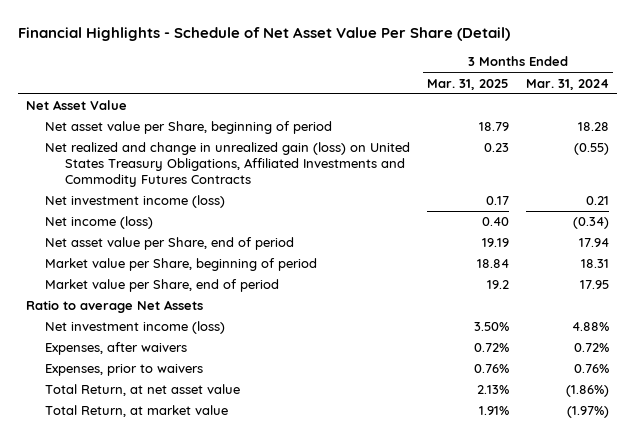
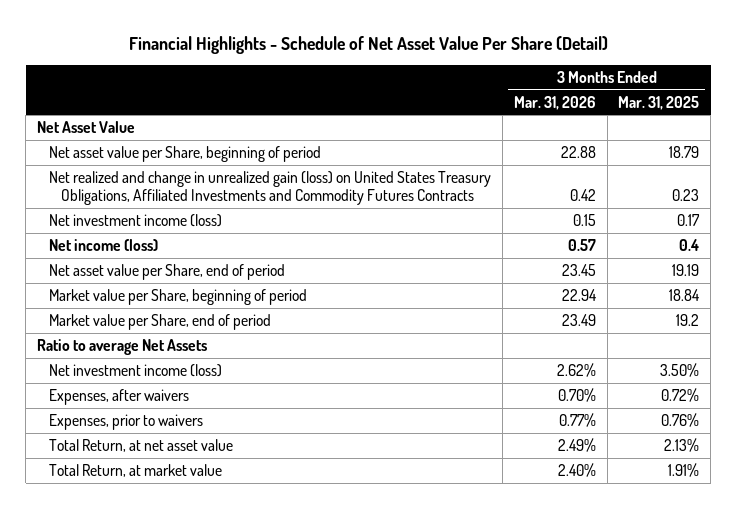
[525,78,609,90] Mar. 31, 2024 -> none
none -> [513,95,596,110] Mar. 31, 2026
[482,217,510,227] 0.40 -> [679,238,700,251] 0.4

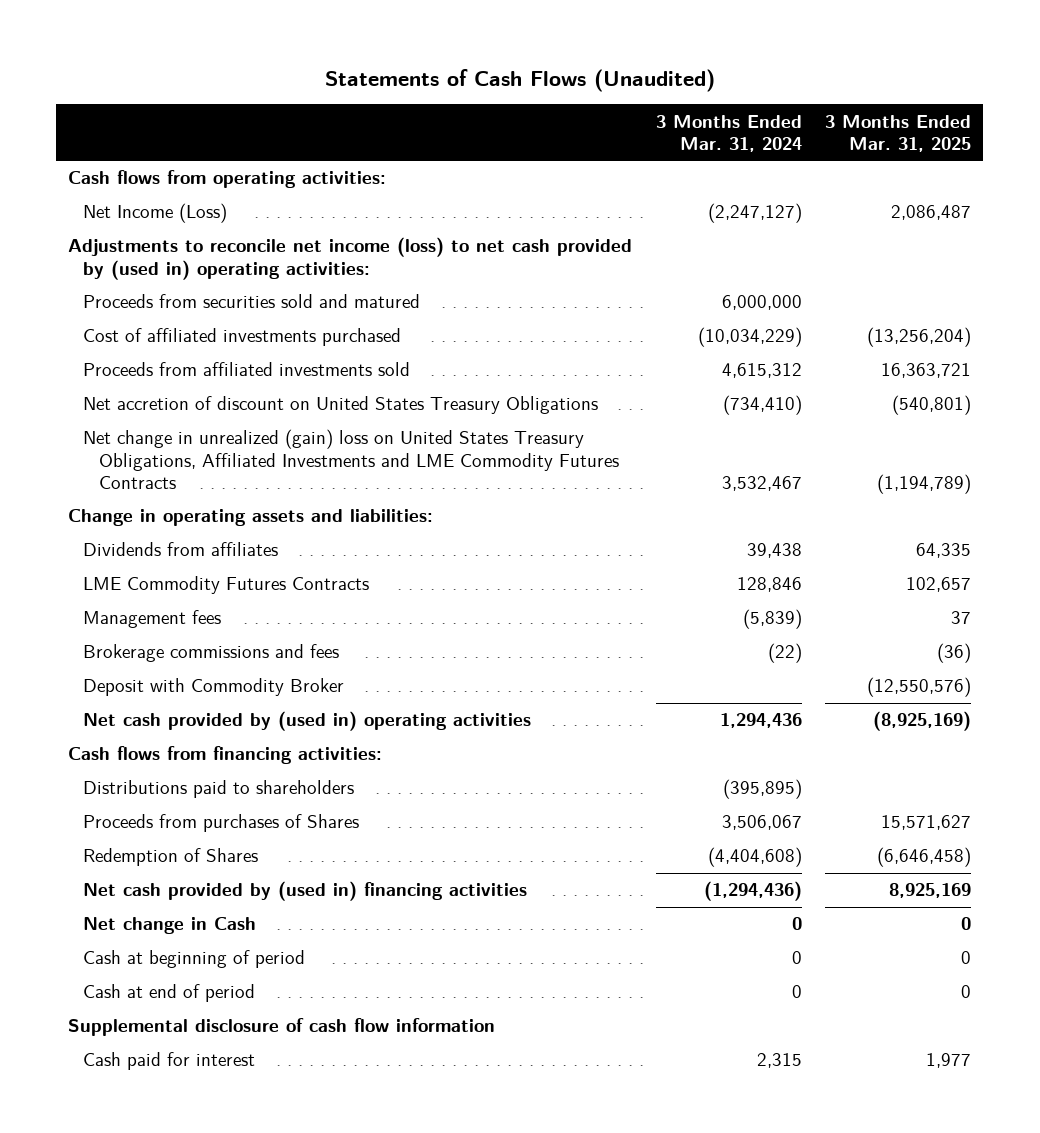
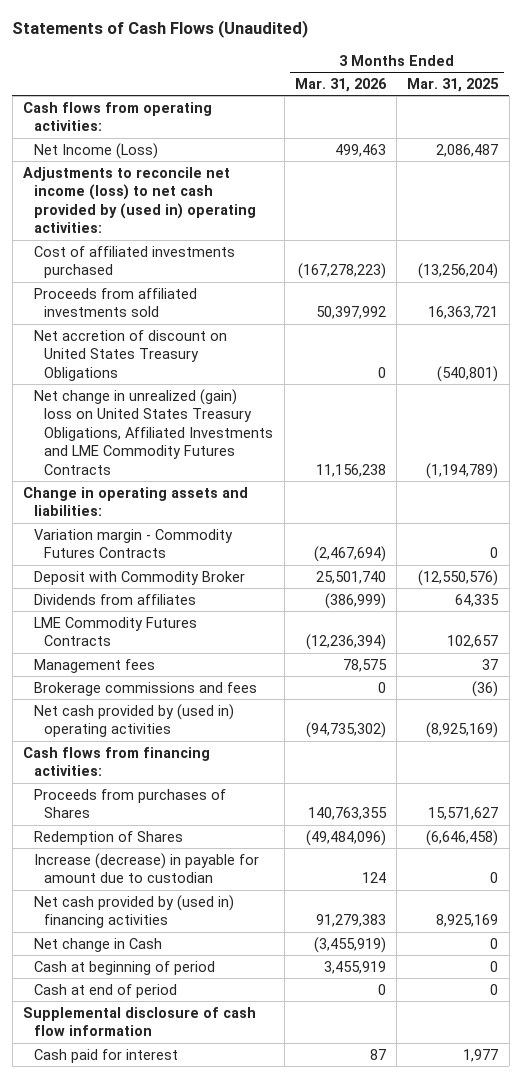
[655,114,802,153] 3 Months Ended Mar. 31, 2024 -> none
none -> [294,77,387,92] Mar. 31, 2026
[83,294,421,309] Proceeds from securities sold and matured -> none
none -> [33,528,233,559] Variation margin - Commodity Futures Contracts
[83,678,345,697] Deposit with Commodity Broker -> [33,570,245,585] Deposit with Commodity Broker
[83,780,355,799] Distributions paid to shareholders -> none
none -> [33,852,259,884] Increase (decrease) in payable for amount due to custodian

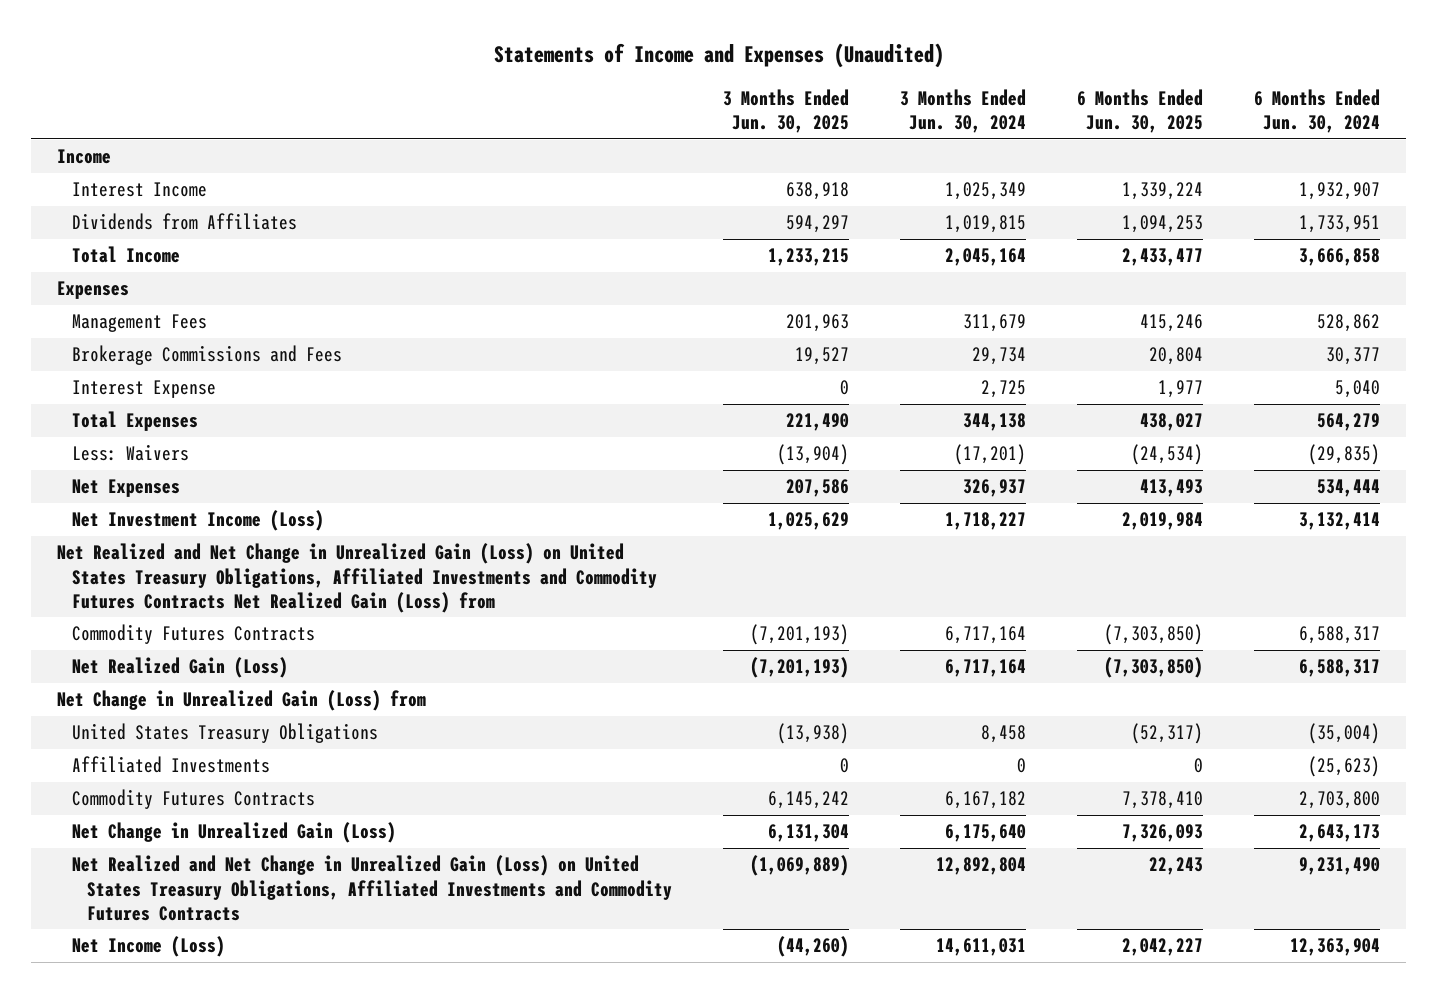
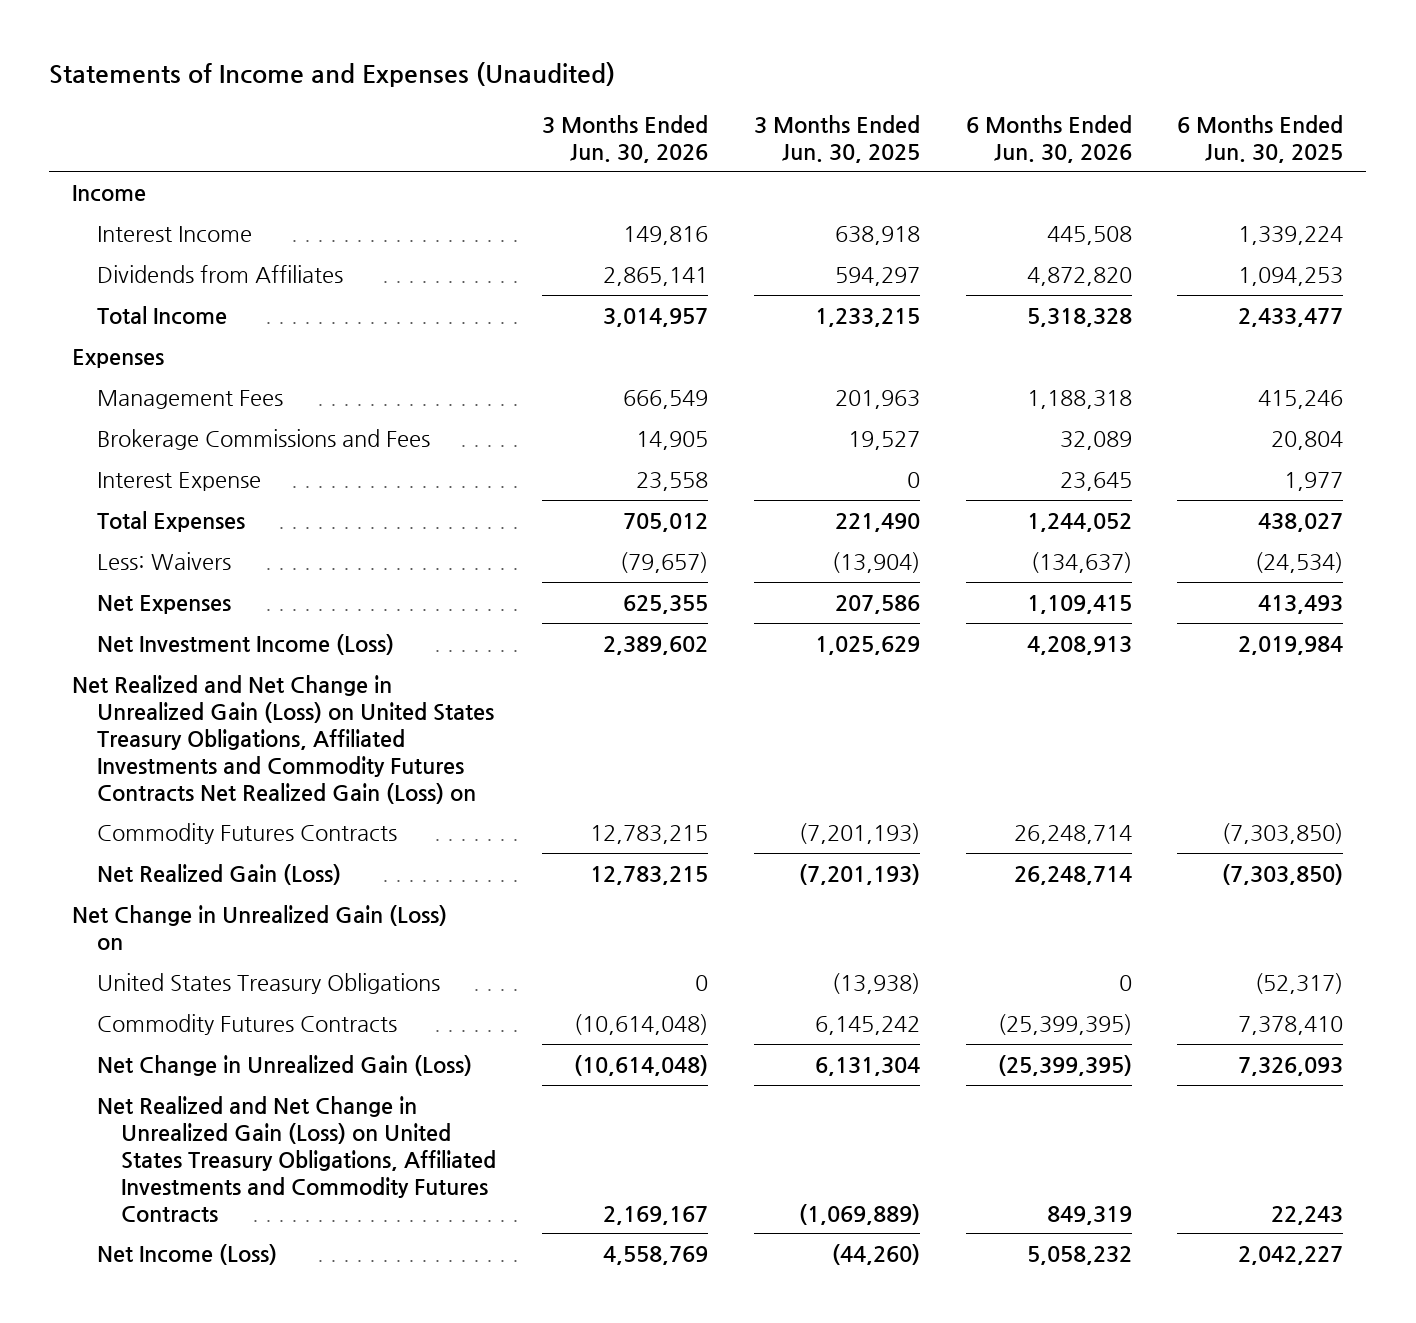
[900,89,1027,134] 3 Months Ended Jun. 30, 2024 -> none
[1254,89,1381,134] 6 Months Ended Jun. 30, 2024 -> none
none -> [541,114,708,163] 3 Months Ended Jun. 30, 2026
none -> [965,114,1132,163] 6 Months Ended Jun. 30, 2026
[56,543,657,613] Net Realized and Net Change in Unrealized Gain (Loss) on United States Treasury Obligations, Affiliated Investments and Commodity Futures Contracts Net Realized Gain (Loss) from -> [72,674,494,804] Net Realized and Net Change in Unrealized Gain (Loss) on United States Treasury Obligations, Affiliated Investments and Commodity Futures Contracts Net Realized Gain (Loss) on
[56,690,426,712] Net Change in Unrealized Gain (Loss) from -> [72,904,448,950] Net Change in Unrealized Gain (Loss) on
[71,756,270,774] Affiliated Investments -> none

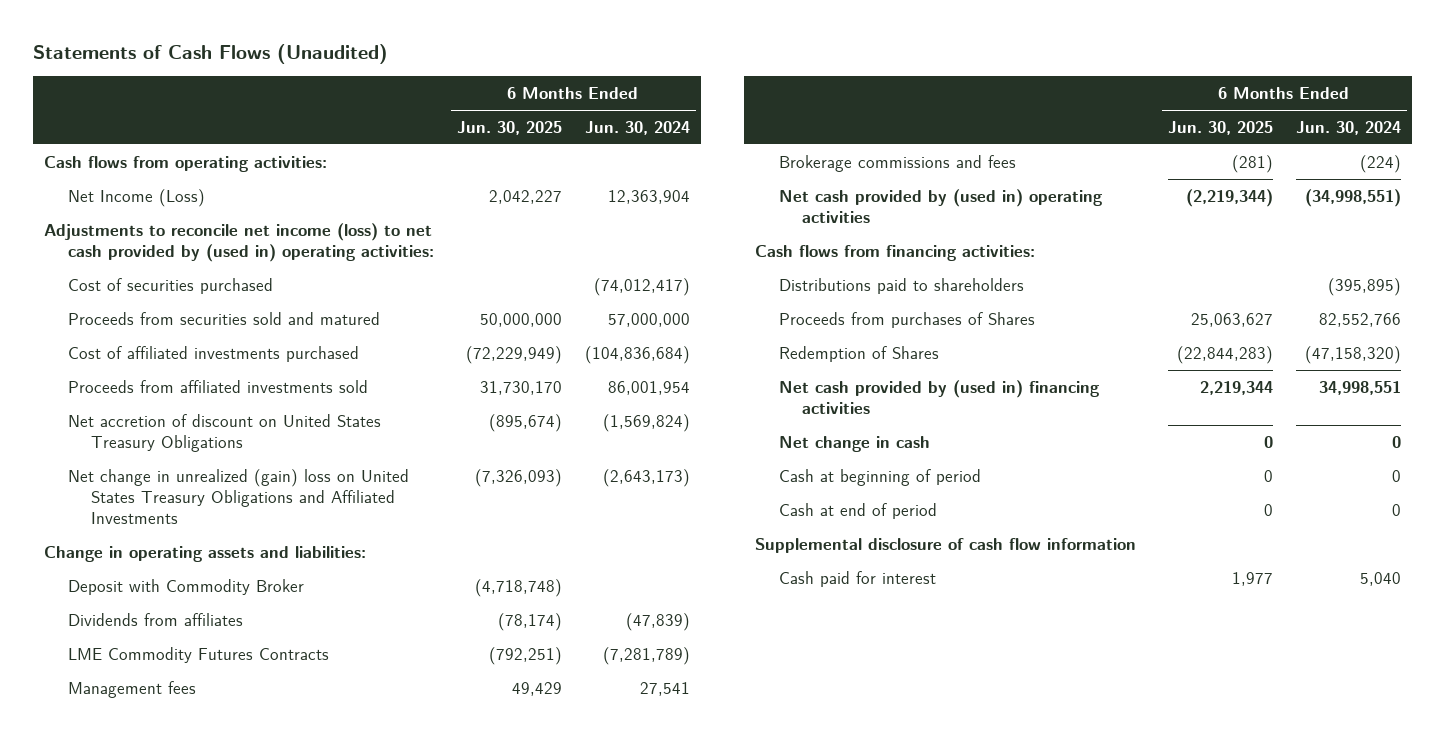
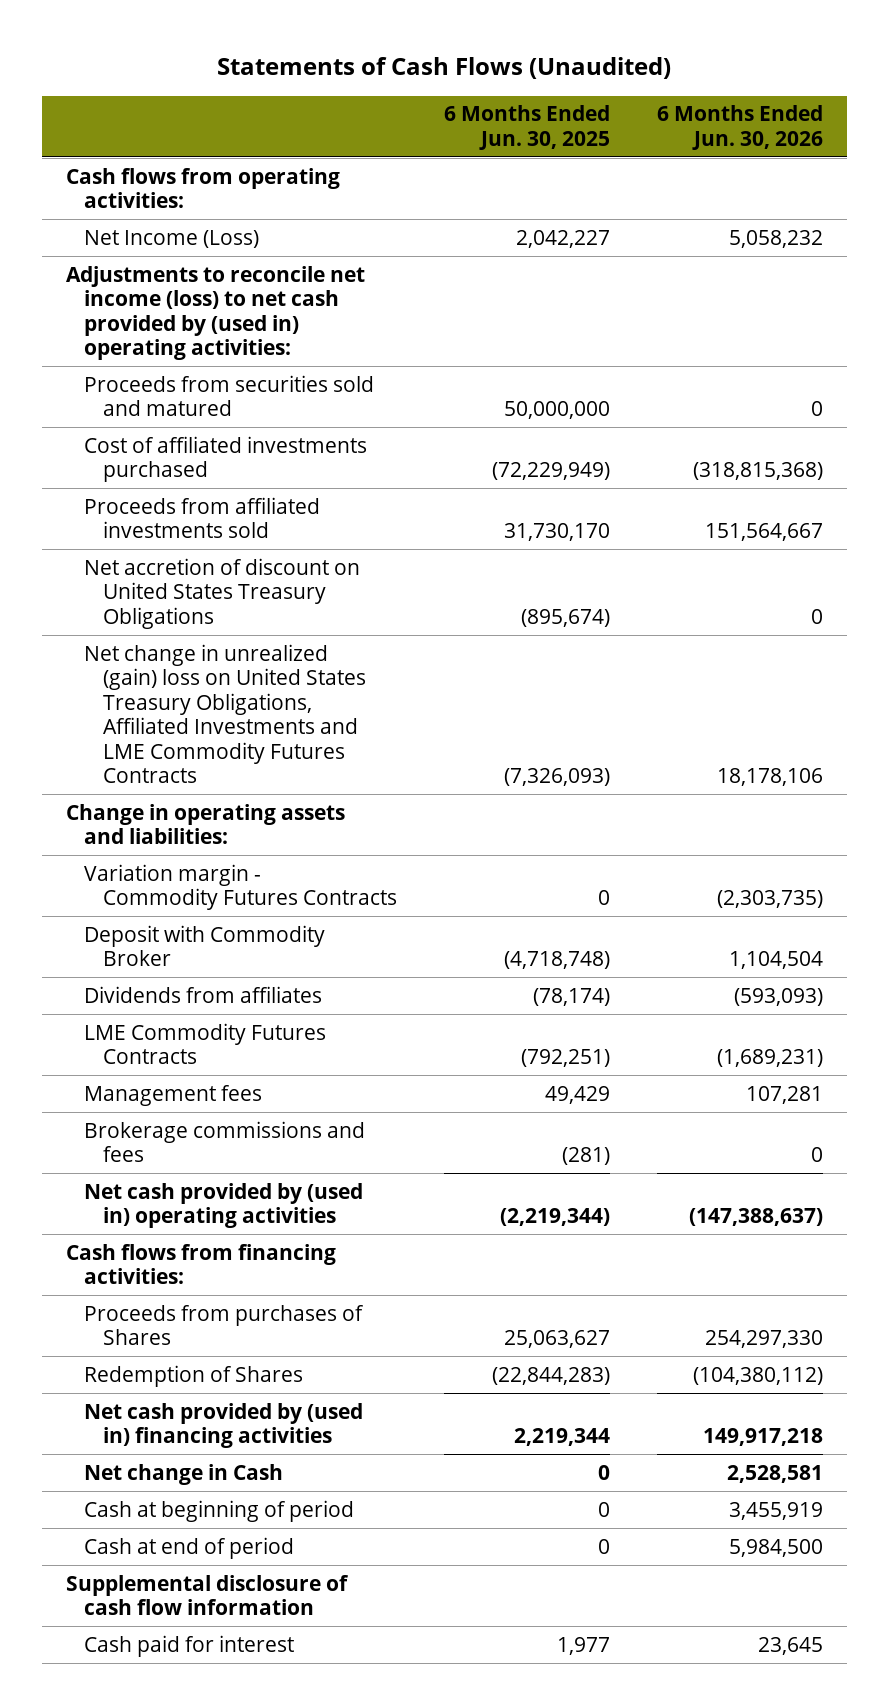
[584,120,690,135] Jun. 30, 2024 -> none
none -> [657,105,824,150] 6 Months Ended Jun. 30, 2026
[67,277,273,294] Cost of securities purchased -> none
[67,468,409,525] Net change in unrealized (gain) loss on United States Treasury Obligations and Affiliated Investments -> [84,643,366,784] Net change in unrealized (gain) loss on United States Treasury Obligations, Affiliated Investments and LME Commodity Futures Contracts
none -> [84,863,397,911] Variation margin - Commodity Futures Contracts
[778,277,1024,294] Distributions paid to shareholders -> none
[778,435,930,452] Net change in cash -> [84,1463,284,1485] Net change in Cash

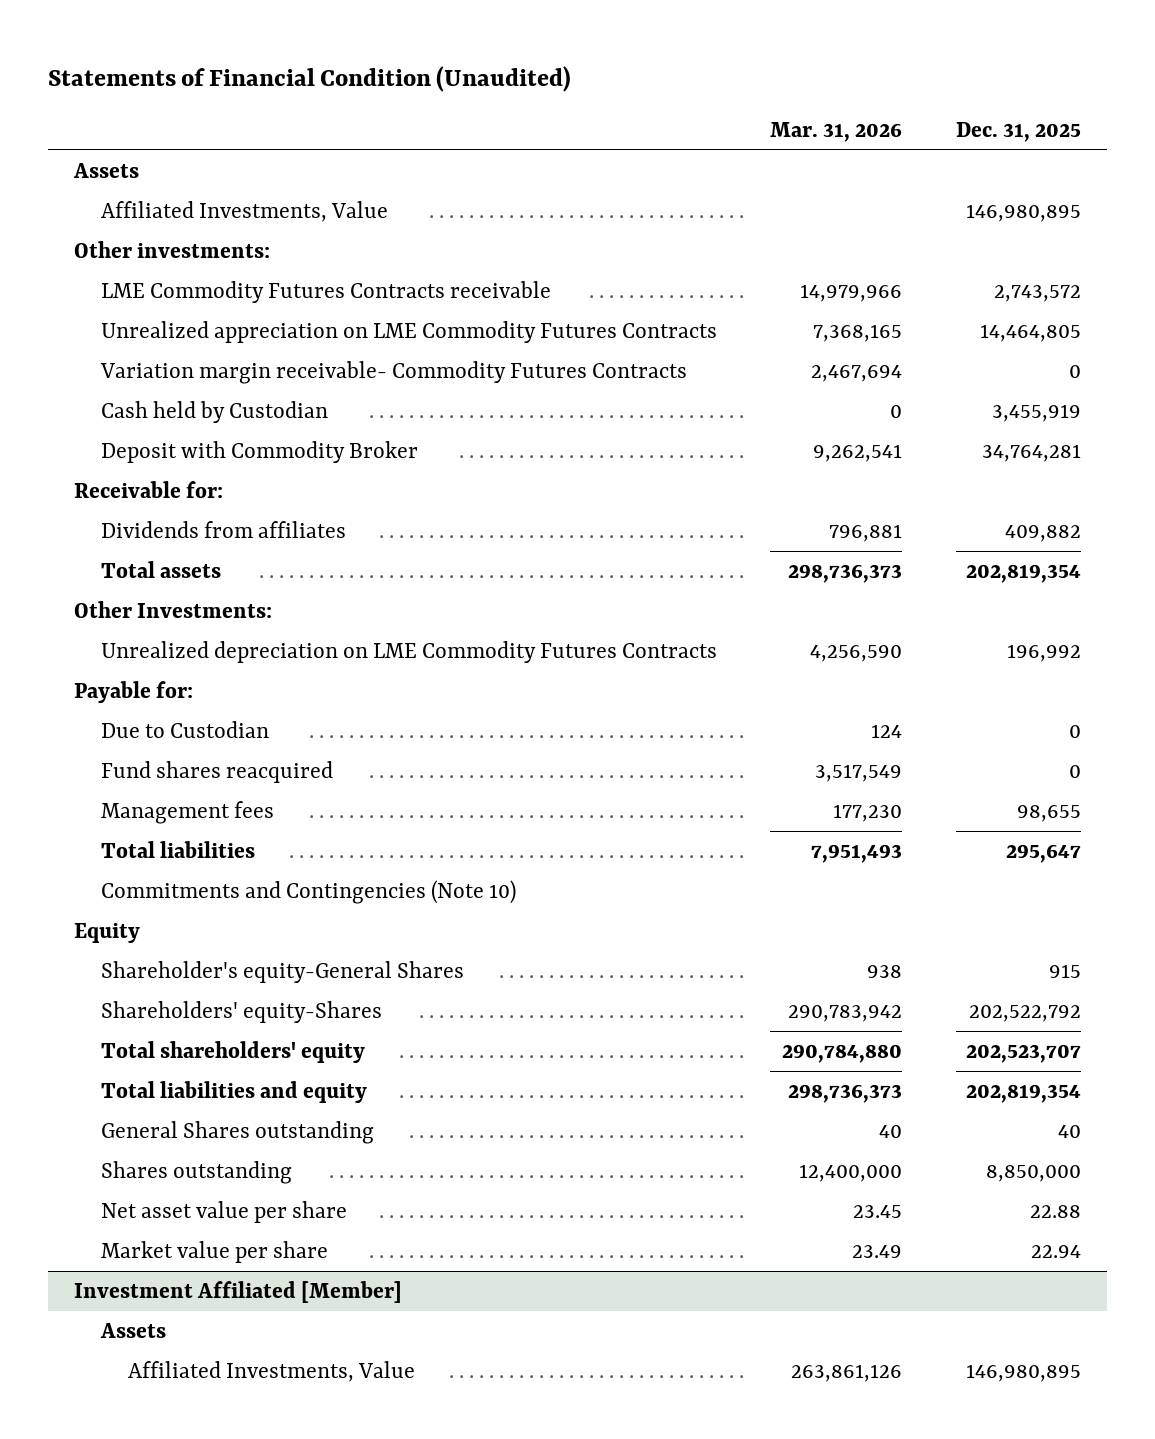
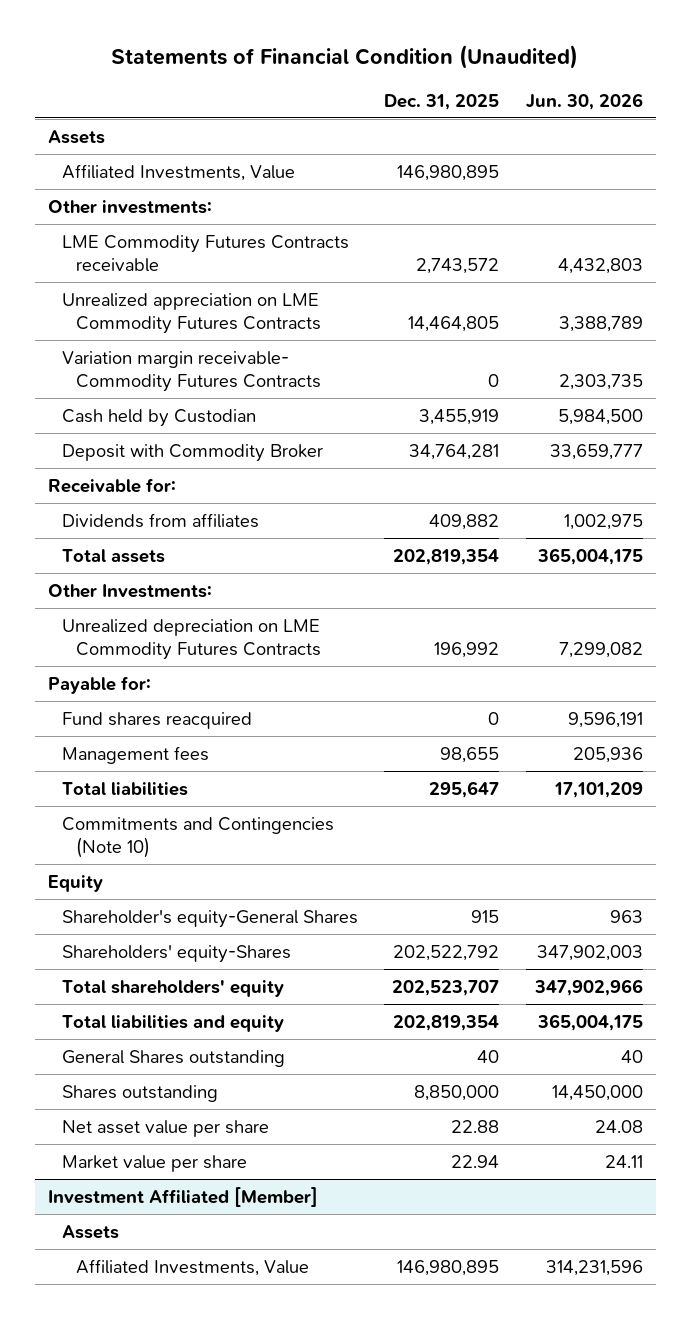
[770,121,903,142] Mar. 31, 2026 -> none
none -> [525,92,643,110] Jun. 30, 2026
[100,720,269,738] Due to Custodian -> none

